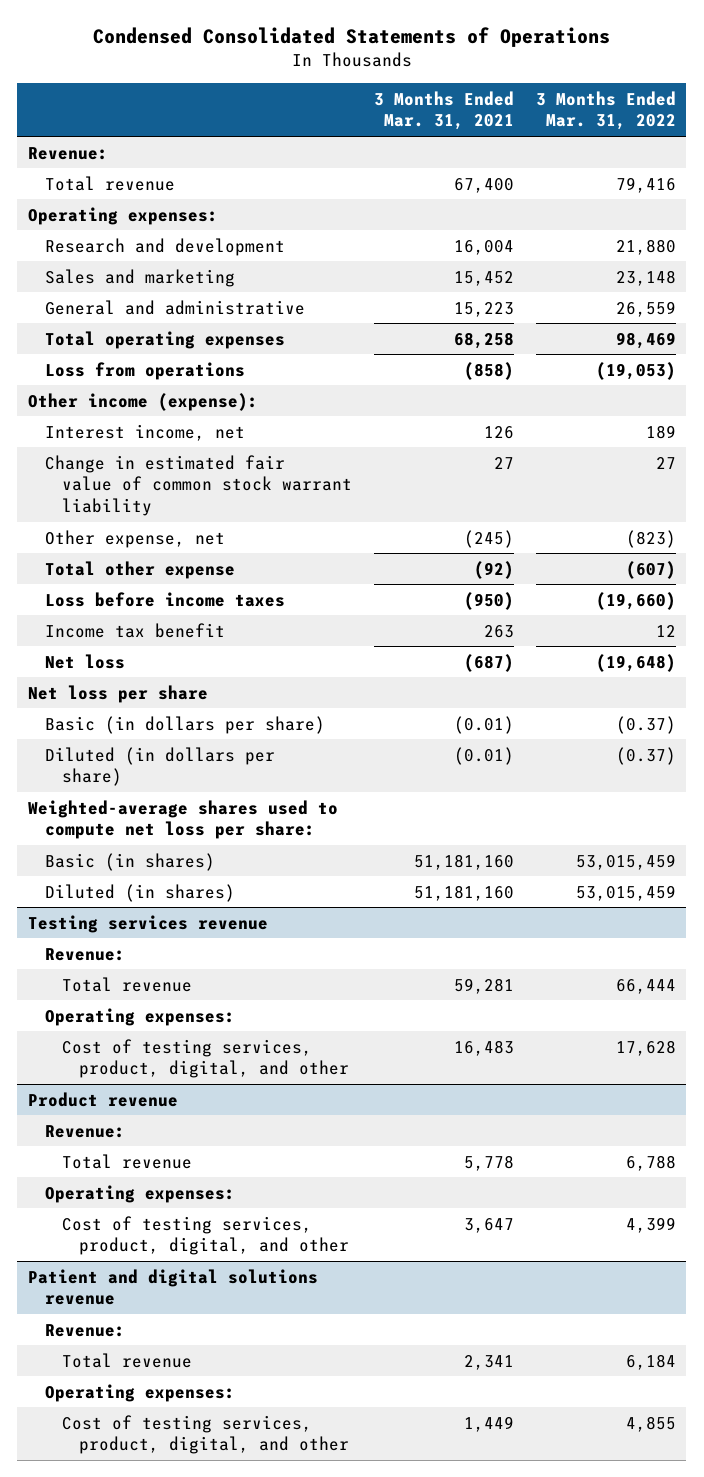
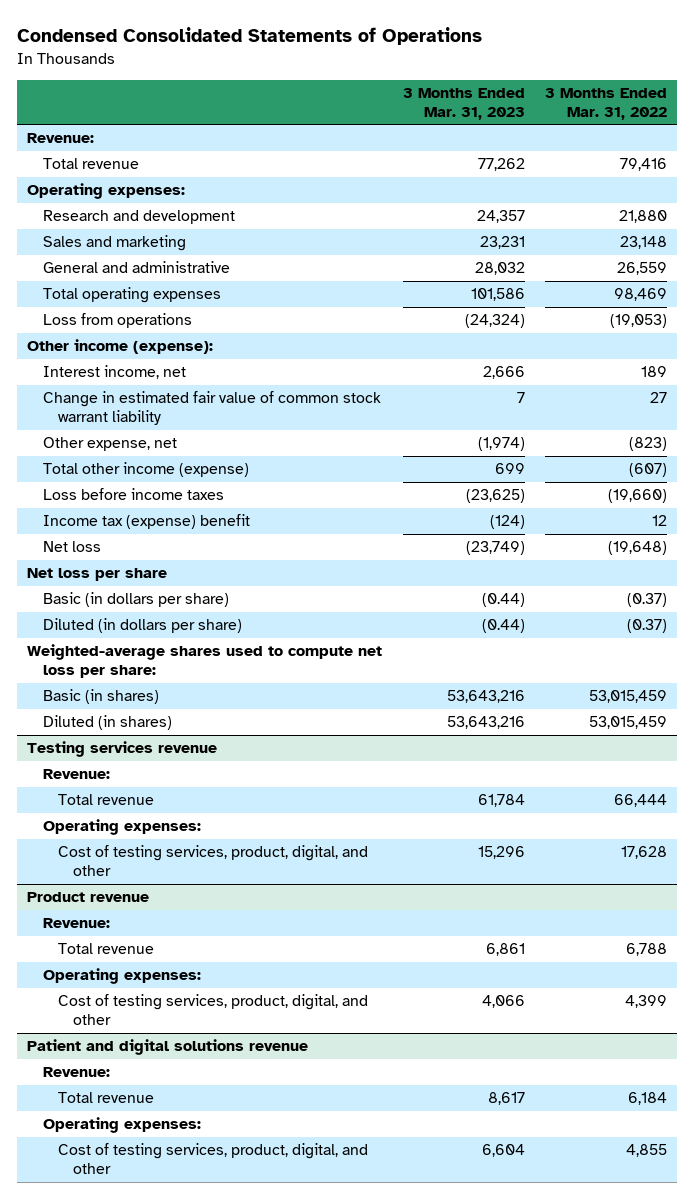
[373,90,514,131] 3 Months Ended Mar. 31, 2021 -> none
none -> [402,88,525,121] 3 Months Ended Mar. 31, 2023
[45,560,236,579] Total other expense -> [42,462,249,478] Total other income (expense)
[45,622,226,638] Income tax benefit -> [42,514,250,530] Income tax (expense) benefit

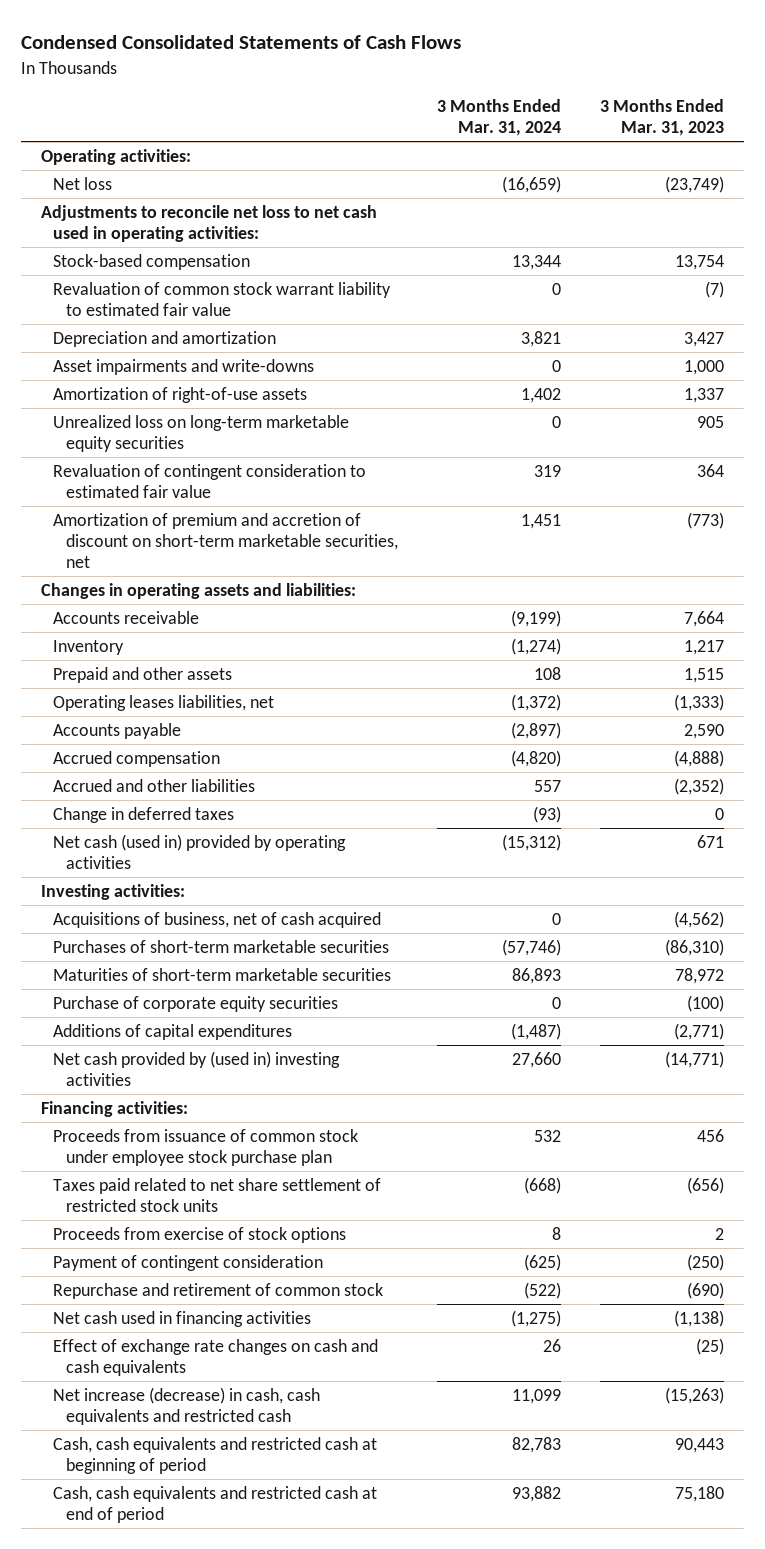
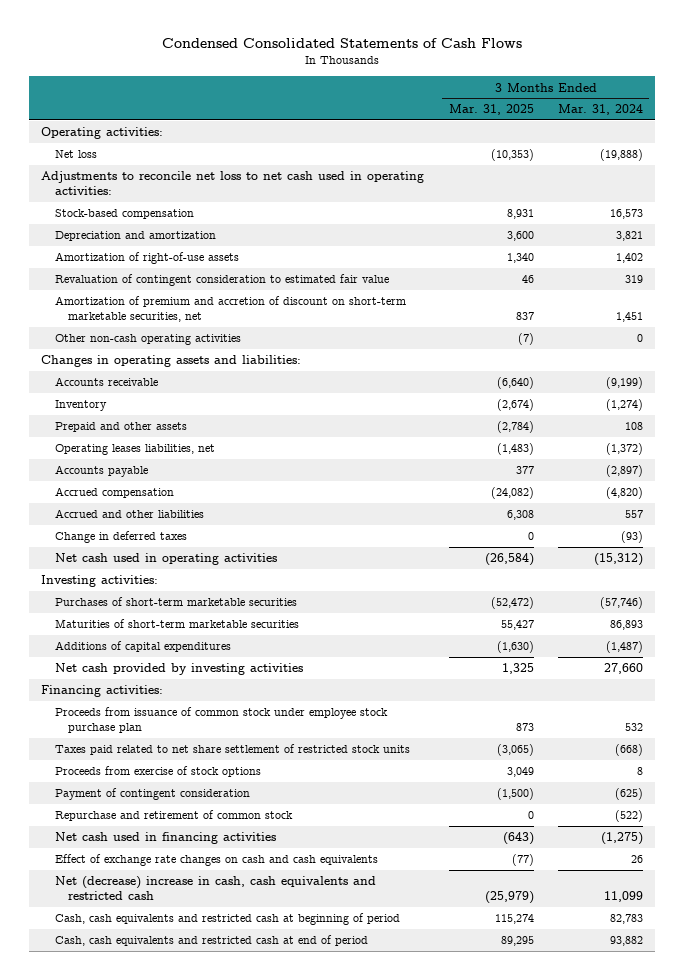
[600,98,725,136] 3 Months Ended Mar. 31, 2023 -> none
none -> [448,104,534,116] Mar. 31, 2025
[502,175,562,193] (16,659) -> [600,149,644,162] (19,888)
[53,281,392,317] Revaluation of common stock warrant liability to estimated fair value -> none
[512,254,562,270] 13,344 -> [610,209,644,220] 16,573
[53,358,315,375] Asset impairments and write-downs -> none
[53,414,350,453] Unrealized loss on long-term marketable equity securities -> none
none -> [54,334,241,346] Other non-cash operating activities
[53,833,347,870] Net cash (used in) provided by operating activities -> [54,553,277,566] Net cash used in operating activities
[53,911,382,928] Acquisitions of business, net of cash acquired -> none
[53,995,339,1012] Purchase of corporate equity securities -> none
[53,1050,341,1087] Net cash provided by (used in) investing activities -> [54,663,303,676] Net cash provided by investing activities
[53,1386,321,1426] Net increase (decrease) in cash, cash equivalents and restricted cash -> [54,876,376,901] Net (decrease) increase in cash, cash equivalents and restricted cash

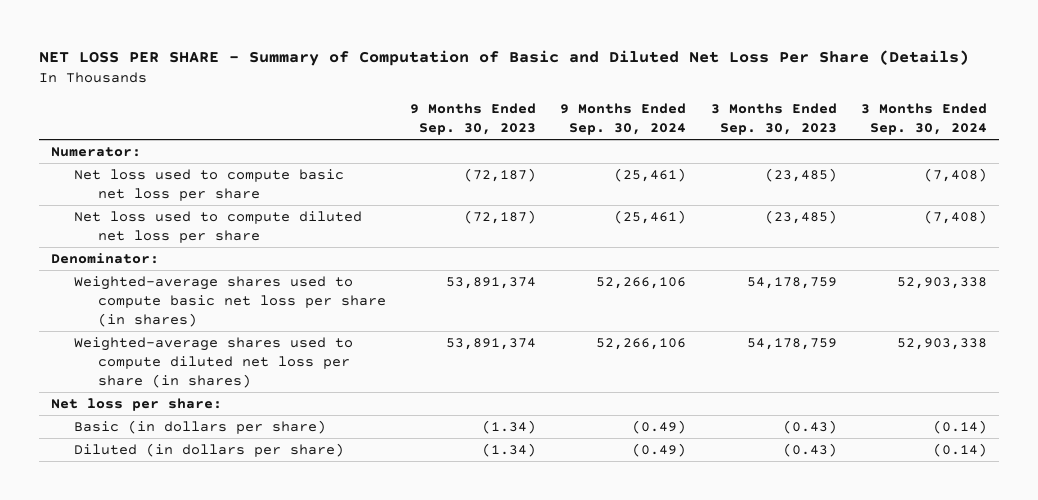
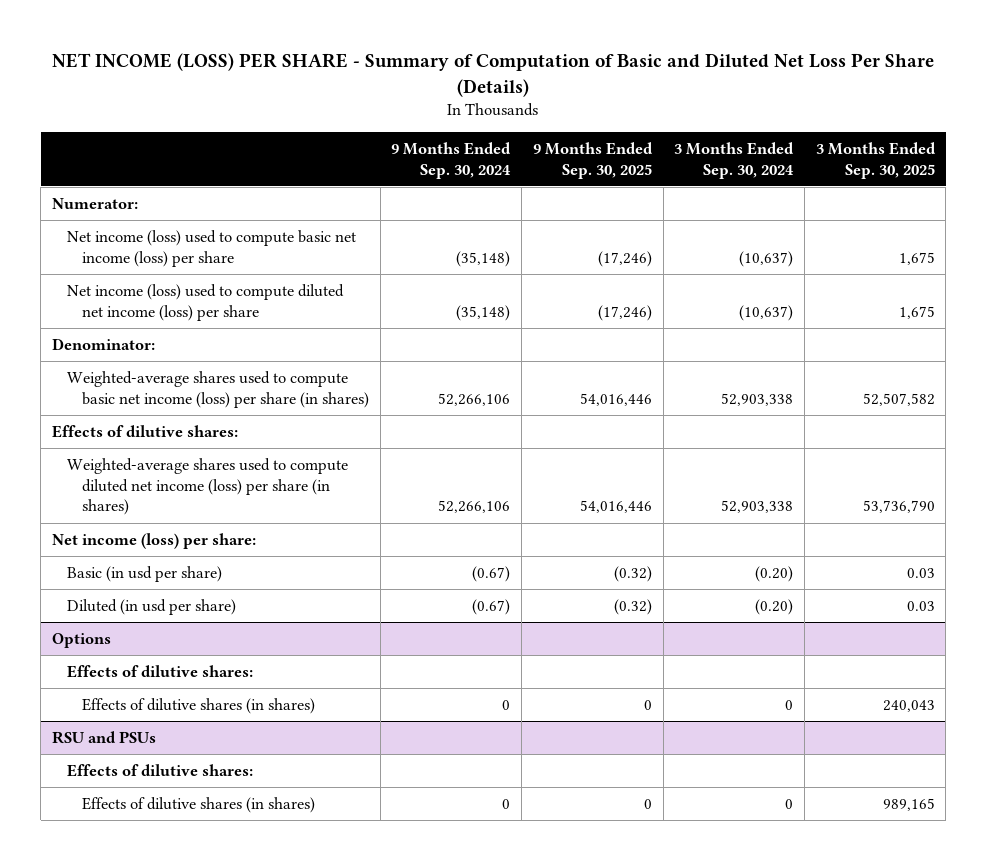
[38,50,969,67] NET LOSS PER SHARE - Summary of Computation of Basic and Diluted Net Loss Per Share (Details) -> [52,52,935,97] NET INCOME (LOSS) PER SHARE - Summary of Computation of Basic and Diluted Net Loss Per Share (Details)
[410,103,537,136] 9 Months Ended Sep. 30, 2023 -> none
[710,103,837,136] 3 Months Ended Sep. 30, 2023 -> none
none -> [532,141,653,179] 9 Months Ended Sep. 30, 2025
none -> [815,141,936,179] 3 Months Ended Sep. 30, 2025
[74,168,345,202] Net loss used to compute basic net loss per share -> [66,230,356,267] Net income (loss) used to compute basic net income (loss) per share
[614,167,687,182] (25,461) -> [456,250,511,267] (35,148)
[923,167,987,182] (7,408) -> [739,250,794,267] (10,637)
[74,210,363,244] Net loss used to compute diluted net loss per share -> [66,284,344,321] Net income (loss) used to compute diluted net income (loss) per share
[614,209,687,224] (25,461) -> [456,304,511,321] (35,148)
[923,209,987,224] (7,408) -> [739,304,794,321] (10,637)
[74,275,386,328] Weighted-average shares used to compute basic net loss per share (in shares) -> [66,371,369,408] Weighted-average shares used to compute basic net income (loss) per share (in shares)
none -> [51,425,238,439] Effects of dilutive shares:
[74,336,354,389] Weighted-average shares used to compute diluted net loss per share (in shares) -> [66,458,348,516] Weighted-average shares used to compute diluted net income (loss) per share (in shares)
[50,397,222,411] Net loss per share: -> [51,533,256,550] Net income (loss) per share:
[74,419,327,434] Basic (in dollars per share) -> [66,566,222,583] Basic (in usd per share)
[632,419,687,434] (0.49) -> [472,566,511,583] (0.67)
[932,419,987,434] (0.14) -> [755,566,794,583] (0.20)
[74,442,345,457] Diluted (in dollars per share) -> [66,599,236,616] Diluted (in usd per share)
[632,442,687,457] (0.49) -> [472,599,511,616] (0.67)
[932,442,987,457] (0.14) -> [755,599,794,616] (0.20)
none -> [51,633,111,649] Options
none -> [66,665,253,679] Effects of dilutive shares:
none -> [81,698,315,715] Effects of dilutive shares (in shares)
none -> [51,731,156,745] RSU and PSUs
none -> [66,764,253,778] Effects of dilutive shares:
none -> [81,797,315,814] Effects of dilutive shares (in shares)

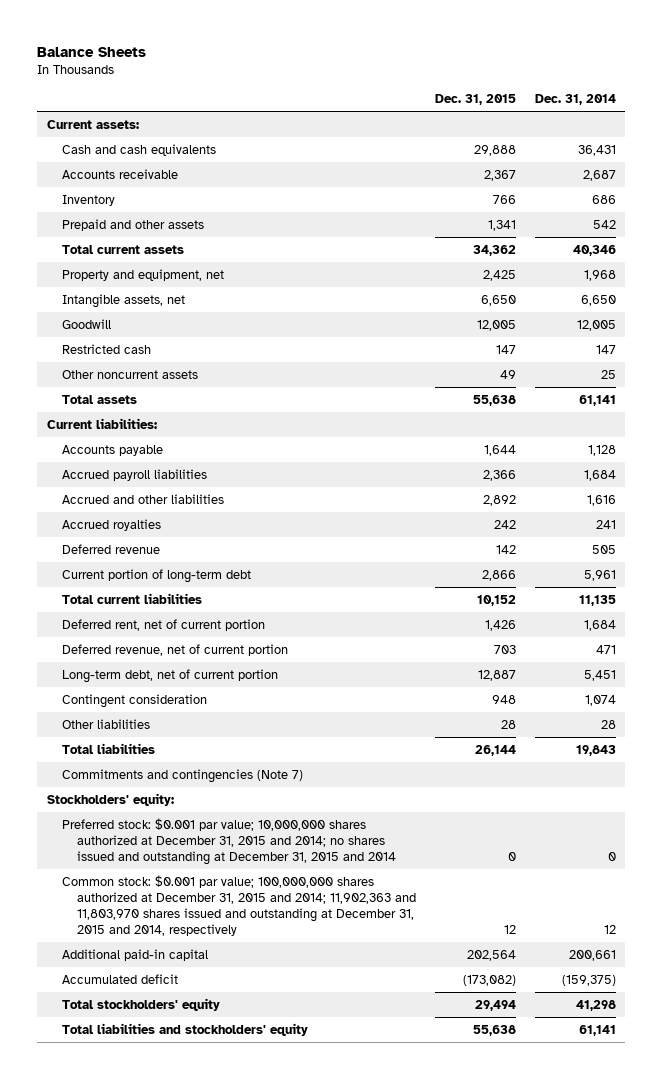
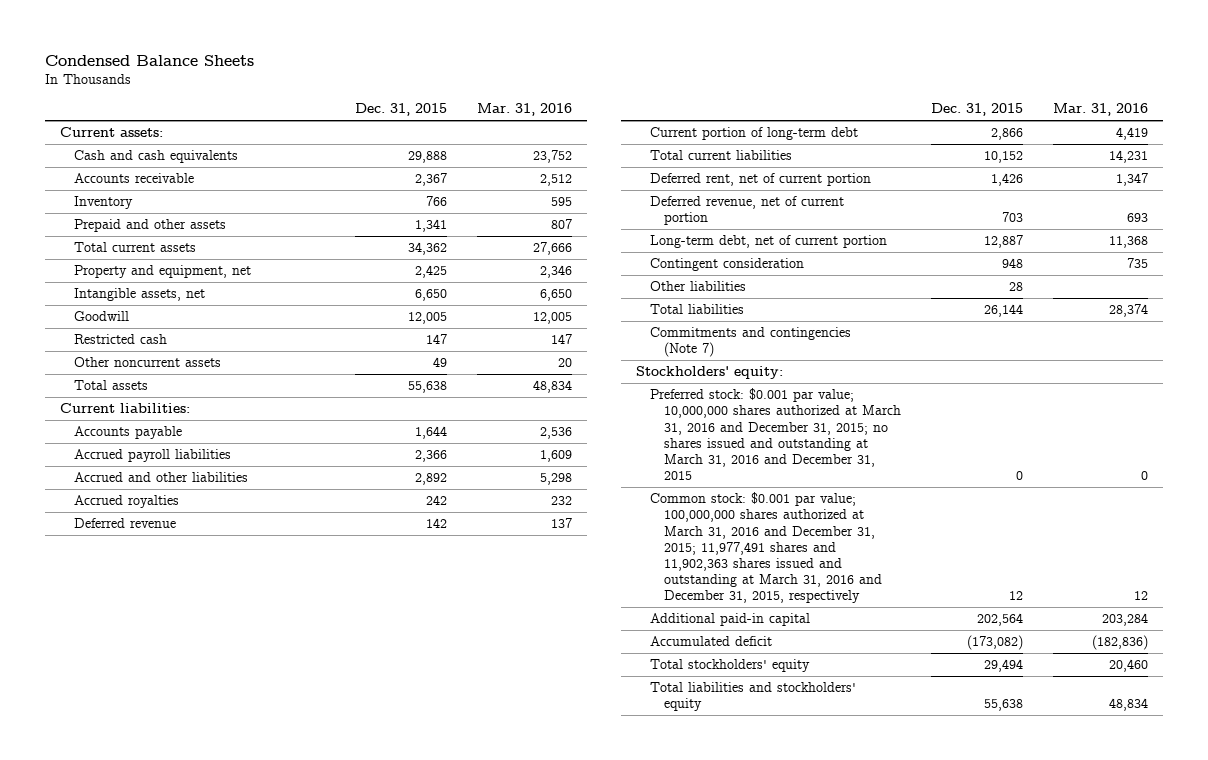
[37,46,147,57] Balance Sheets -> [44,54,254,66] Condensed Balance Sheets
[534,94,616,106] Dec. 31, 2014 -> none
none -> [477,103,573,117] Mar. 31, 2016
[61,817,396,865] Preferred stock: $0.001 par value; 10,000,000 shares authorized at December 31, 2015 and 2014; no shares issued and outstanding at December 31, 2015 and 2014 -> [649,388,901,481] Preferred stock: $0.001 par value; 10,000,000 shares authorized at March 31, 2016 and December 31, 2015; no shares issued and outstanding at March 31, 2016 and December 31, 2015
[61,874,416,936] Common stock: $0.001 par value; 100,000,000 shares authorized at December 31, 2015 and 2014; 11,902,363 and 11,803,970 shares issued and outstanding at December 31, 2015 and 2014, respectively -> [649,492,882,604] Common stock: $0.001 par value; 100,000,000 shares authorized at March 31, 2016 and December 31, 2015; 11,977,491 shares and 11,902,363 shares issued and outstanding at March 31, 2016 and December 31, 2015, respectively

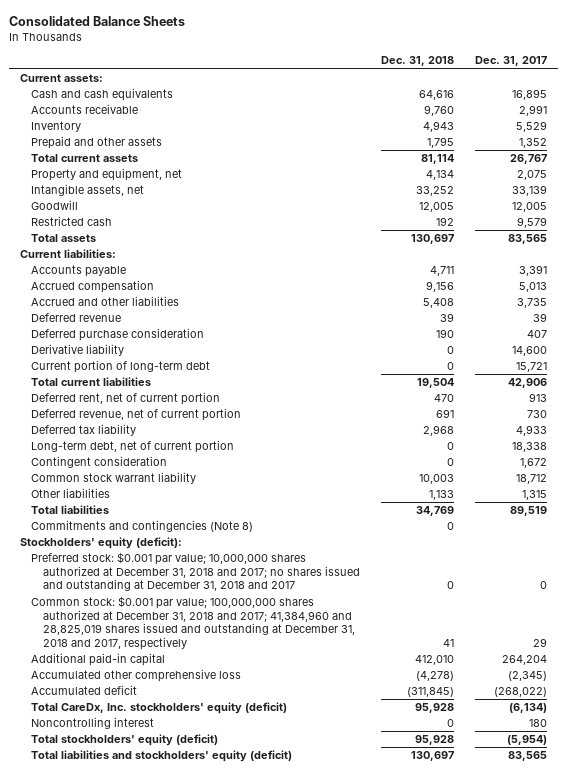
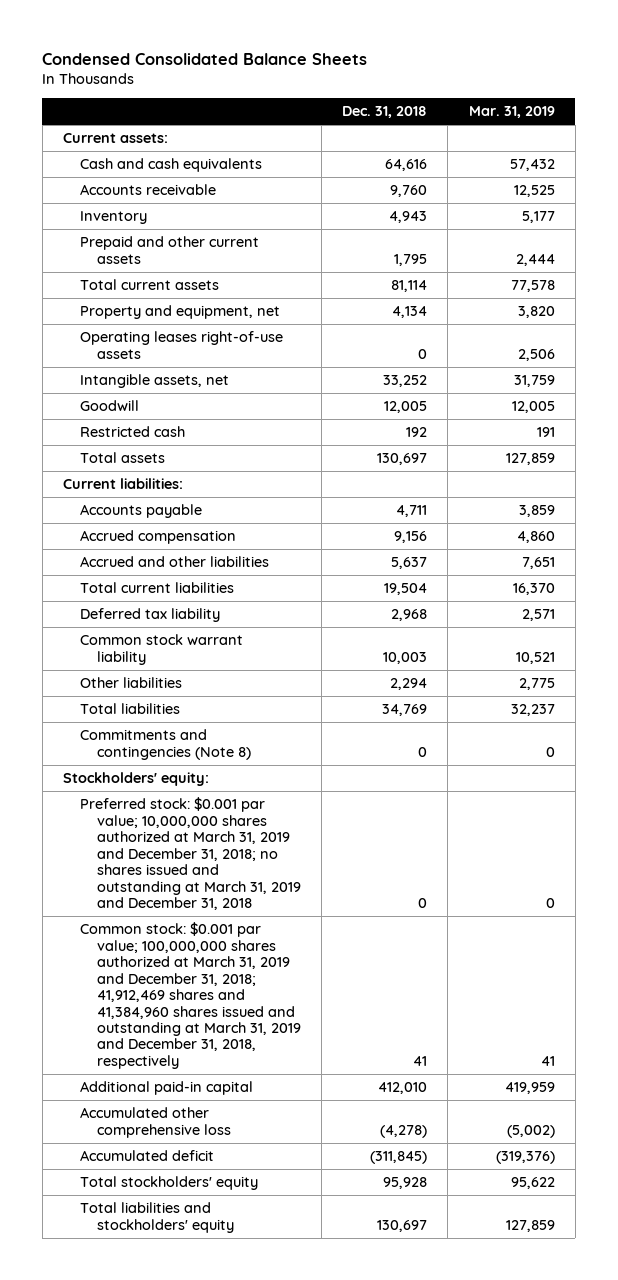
[9,16,186,27] Consolidated Balance Sheets -> [42,52,368,65] Condensed Consolidated Balance Sheets
[475,56,548,67] Dec. 31, 2017 -> none
none -> [468,106,555,119] Mar. 31, 2019
[31,136,163,150] Prepaid and other assets -> [79,236,259,264] Prepaid and other current assets
none -> [79,331,283,359] Operating leases right-of-use assets
[31,313,122,323] Deferred revenue -> none
[31,328,205,342] Deferred purchase consideration -> none
[31,344,125,357] Derivative liability -> none
[31,360,211,374] Current portion of long-term debt -> none
[423,298,455,309] 5,408 -> [391,557,428,570] 5,637
[31,392,221,406] Deferred rent, net of current portion -> none
[31,408,242,422] Deferred revenue, net of current portion -> none
[31,440,235,454] Long-term debt, net of current portion -> none
[31,456,168,469] Contingent consideration -> none
[429,490,455,501] 1,133 -> [390,678,428,691] 2,294
[19,537,182,550] Stockholders' equity (deficit): -> [63,772,210,787] Stockholders' equity:
[31,552,361,592] Preferred stock: $0.001 par value; 10,000,000 shares authorized at December 31, 2018 and 2017; no shares issued and outstanding at December 31, 2018 and 2017 -> [79,797,301,911] Preferred stock: $0.001 par value; 10,000,000 shares authorized at March 31, 2019 and December 31, 2018; no shares issued and outstanding at March 31, 2019 and December 31, 2018
[31,596,356,650] Common stock: $0.001 par value; 100,000,000 shares authorized at December 31, 2018 and 2017; 41,384,960 and 28,825,019 shares issued and outstanding at December 31, 2018 and 2017, respectively -> [79,922,301,1069] Common stock: $0.001 par value; 100,000,000 shares authorized at March 31, 2019 and December 31, 2018; 41,912,469 shares and 41,384,960 shares issued and outstanding at March 31, 2019 and December 31, 2018, respectively
[31,717,155,730] Noncontrolling interest -> none
[31,734,219,747] Total stockholders' equity (deficit) -> none
[31,702,288,715] Total CareDx, Inc. stockholders' equity (deficit) -> [79,1176,258,1191] Total stockholders' equity
[31,750,293,763] Total liabilities and stockholders' equity (deficit) -> [79,1202,234,1233] Total liabilities and stockholders' equity

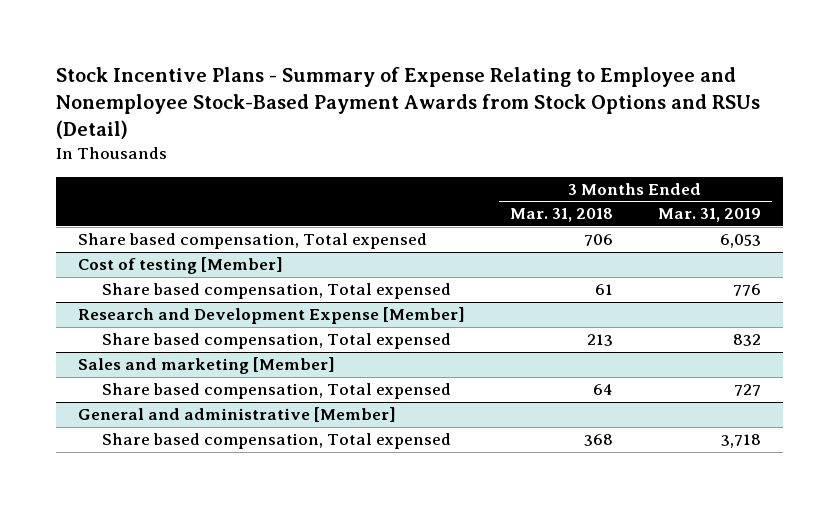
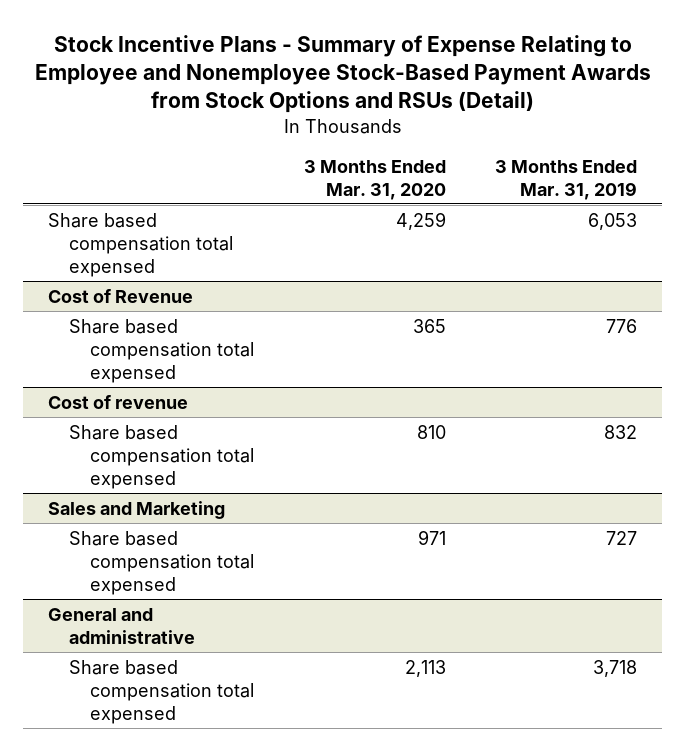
[509,208,613,223] Mar. 31, 2018 -> none
none -> [303,159,446,200] 3 Months Ended Mar. 31, 2020
[78,233,428,250] Share based compensation, Total expensed -> [48,212,234,277] Share based compensation total expensed
[78,257,284,275] Cost of testing [Member] -> [48,288,194,303] Cost of Revenue
[101,283,451,300] Share based compensation, Total expensed -> [69,318,255,383] Share based compensation total expensed
[78,307,466,325] Research and Development Expense [Member] -> [48,394,189,409] Cost of revenue
[101,333,451,350] Share based compensation, Total expensed -> [69,424,255,489] Share based compensation total expensed
[78,357,336,375] Sales and marketing [Member] -> [48,500,226,519] Sales and Marketing
[101,383,451,400] Share based compensation, Total expensed -> [69,530,255,595] Share based compensation total expensed
[78,407,397,423] General and administrative [Member] -> [48,607,196,644] General and administrative
[101,433,451,450] Share based compensation, Total expensed -> [69,659,255,724] Share based compensation total expensed

